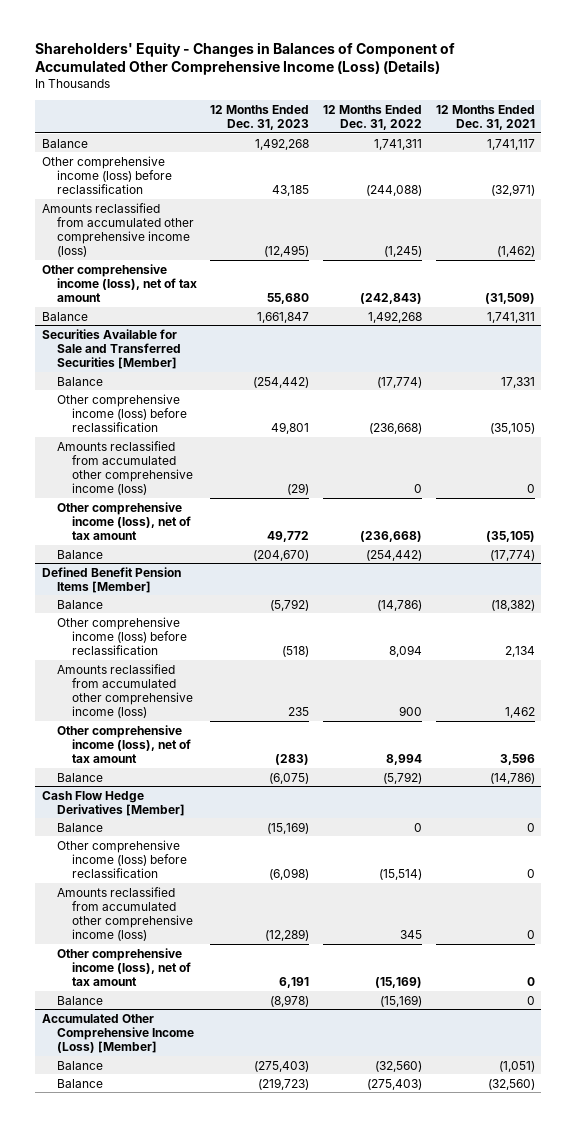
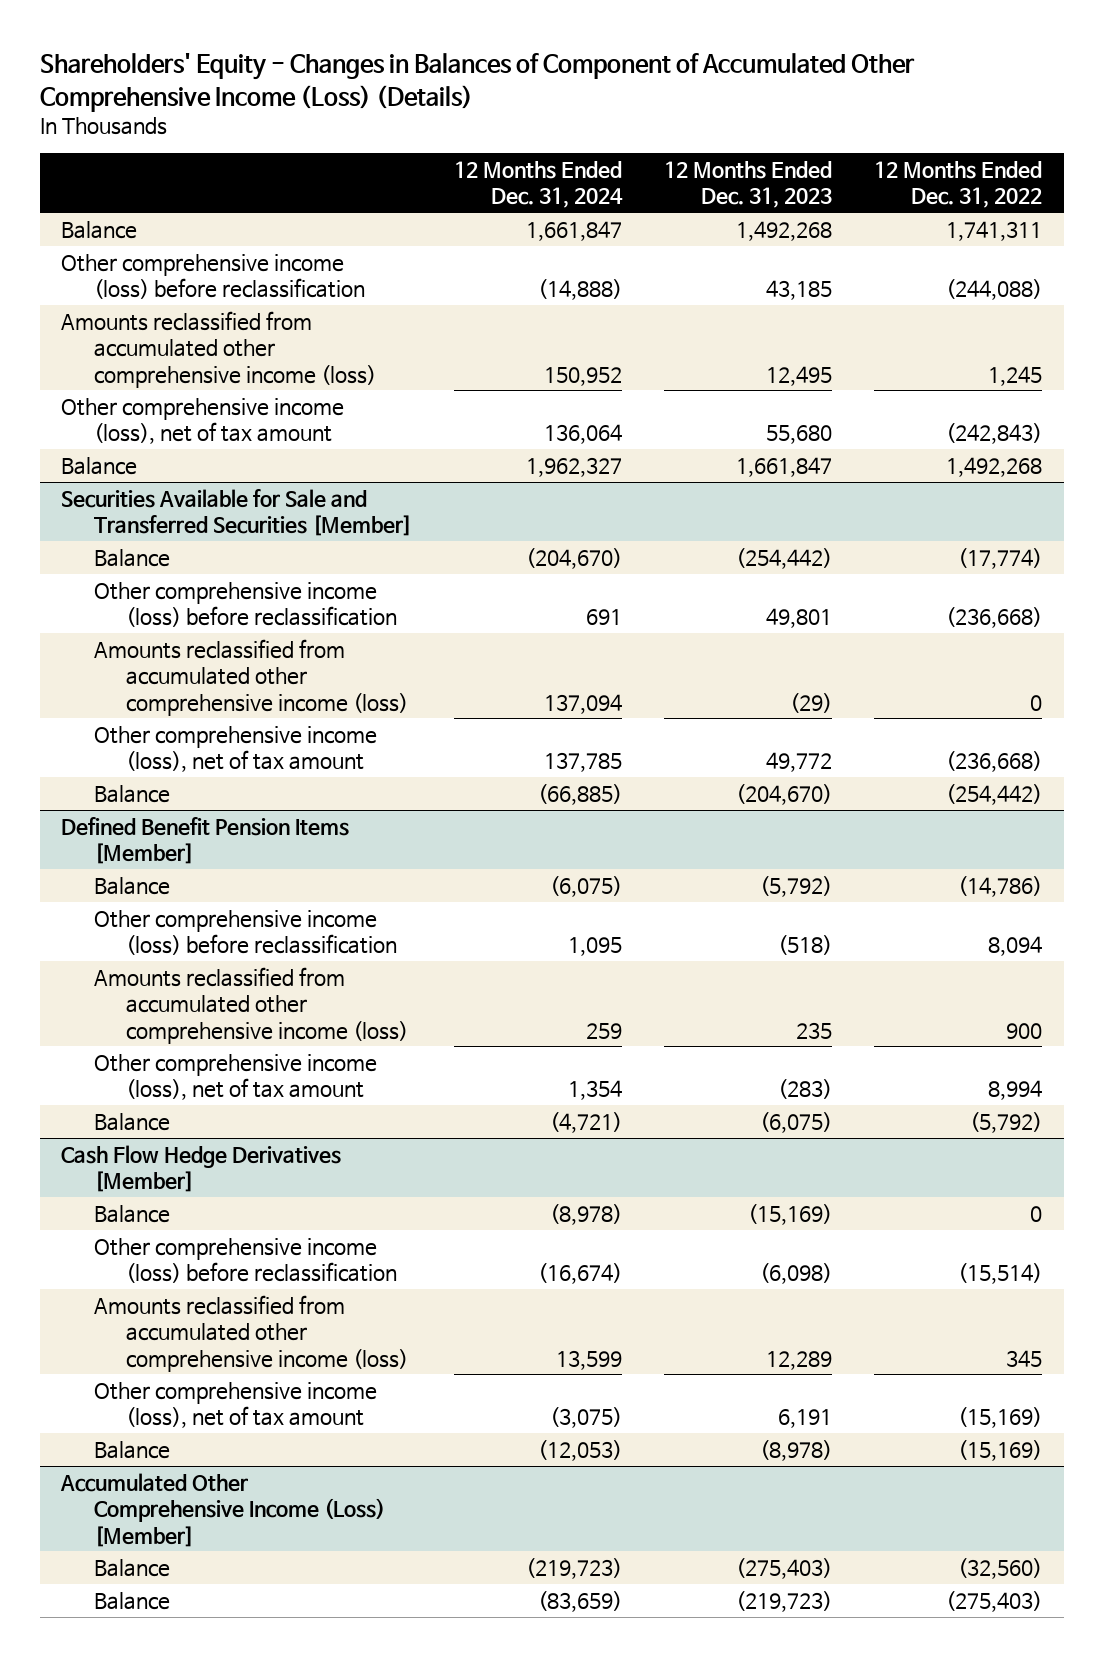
[435,104,535,130] 12 Months Ended Dec. 31, 2021 -> none
none -> [453,161,623,209] 12 Months Ended Dec. 31, 2024
[264,244,310,257] (12,495) -> [766,365,833,386] 12,495
[384,245,423,257] (1,245) -> [988,365,1043,386] 1,245
[265,928,310,941] (12,289) -> [766,1350,833,1370] 12,289

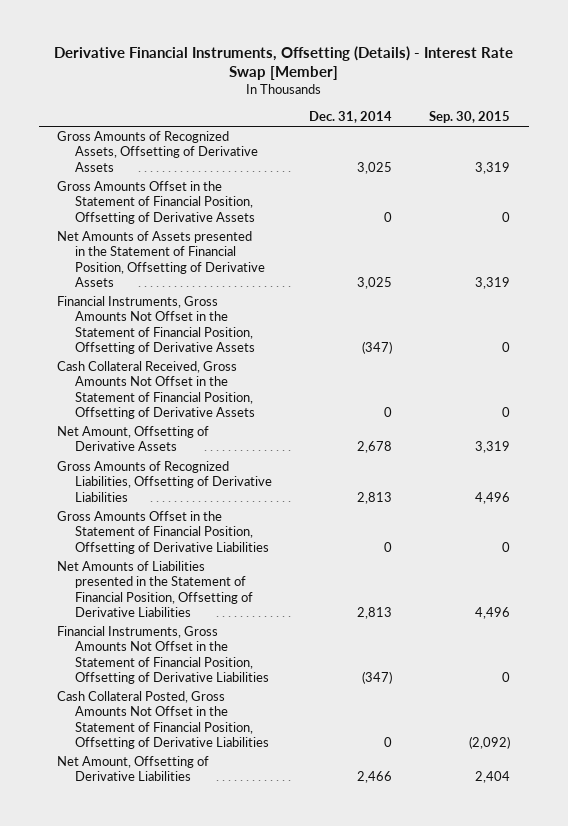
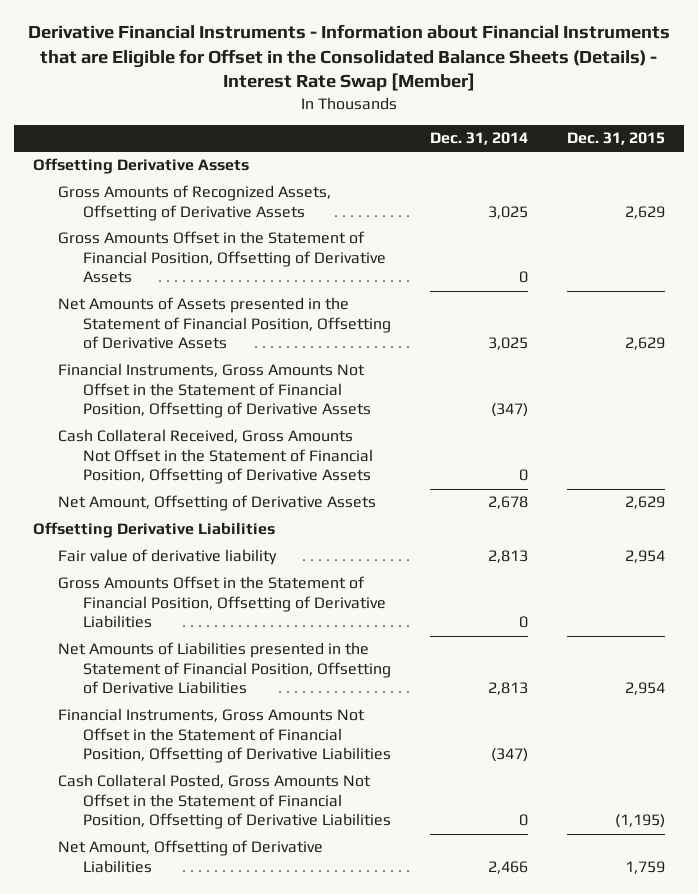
[53,45,513,81] Derivative Financial Instruments, Offsetting (Details) - Interest Rate Swap [Member] -> [27,24,670,92] Derivative Financial Instruments - Information about Financial Instruments that are Eligible for Offset in the Consolidated Balance Sheets (Details) - Interest Rate Swap [Member]
[429,110,511,123] Sep. 30, 2015 -> none
none -> [566,132,665,146] Dec. 31, 2015
none -> [33,158,250,175] Offsetting Derivative Assets
none -> [33,522,276,539] Offsetting Derivative Liabilities
[57,461,272,502] Gross Amounts of Recognized Liabilities, Offsetting of Derivative Liabilities -> [57,549,277,566] Fair value of derivative liability

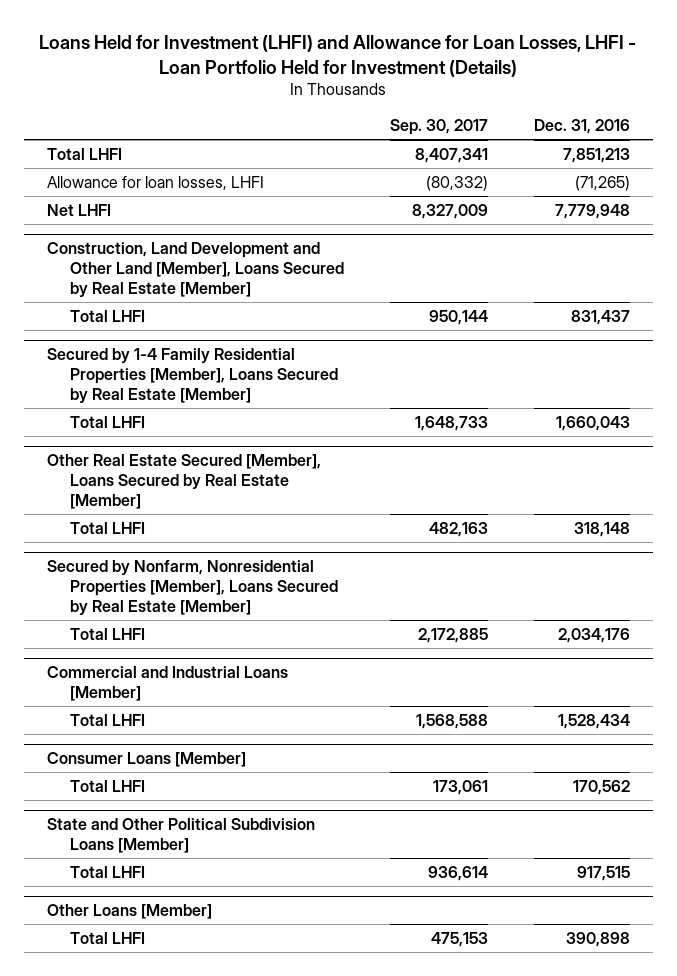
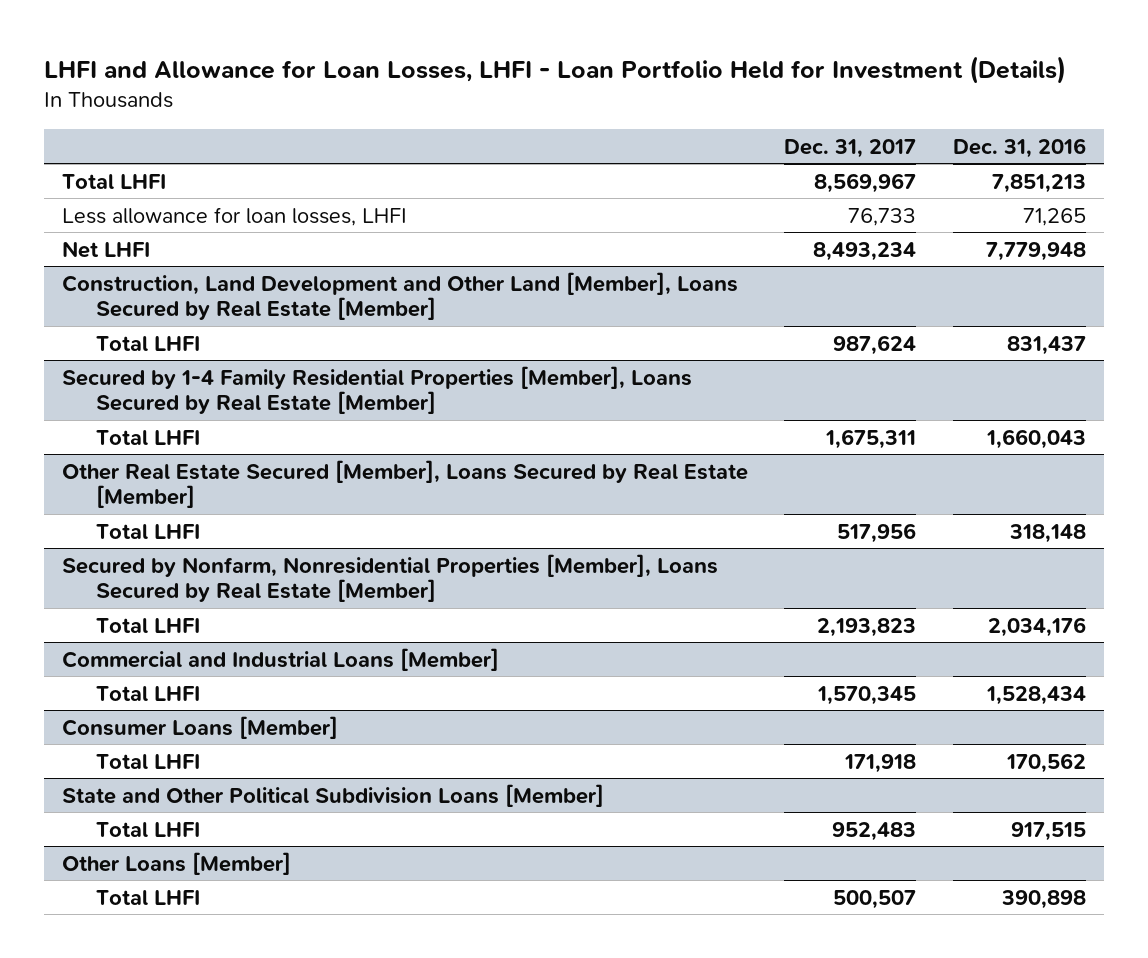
[39,34,637,77] Loans Held for Investment (LHFI) and Allowance for Loan Losses, LHFI - Loan Portfolio Held for Investment (Details) -> [43,55,1066,84] LHFI and Allowance for Loan Losses, LHFI - Loan Portfolio Held for Investment (Details)
[389,119,488,136] Sep. 30, 2017 -> none
none -> [784,138,917,158] Dec. 31, 2017
[46,175,264,190] Allowance for loan losses, LHFI -> [61,206,407,226] Less allowance for loan losses, LHFI
[574,175,630,191] (71,265) -> [1022,207,1086,226] 71,265

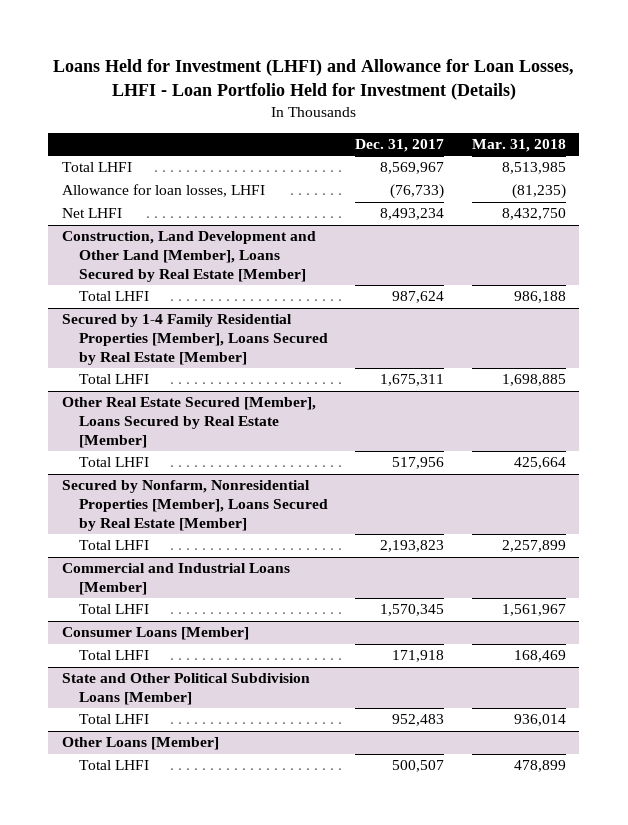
[43,55,1066,84] LHFI and Allowance for Loan Losses, LHFI - Loan Portfolio Held for Investment (Details) -> [52,59,574,101] Loans Held for Investment (LHFI) and Allowance for Loan Losses, LHFI - Loan Portfolio Held for Investment (Details)
[952,137,1086,158] Dec. 31, 2016 -> none
none -> [471,139,566,153] Mar. 31, 2018
[61,206,407,226] Less allowance for loan losses, LHFI -> [61,184,265,198] Allowance for loan losses, LHFI
[848,207,917,226] 76,733 -> [390,184,445,200] (76,733)

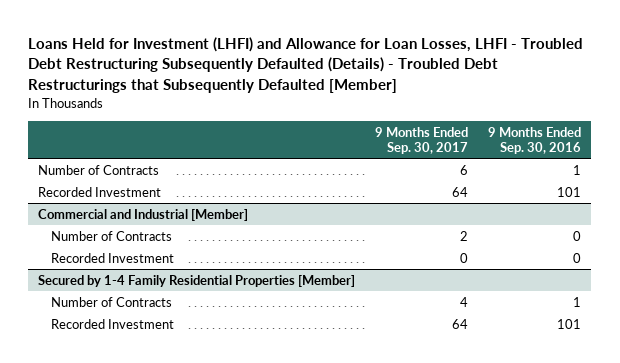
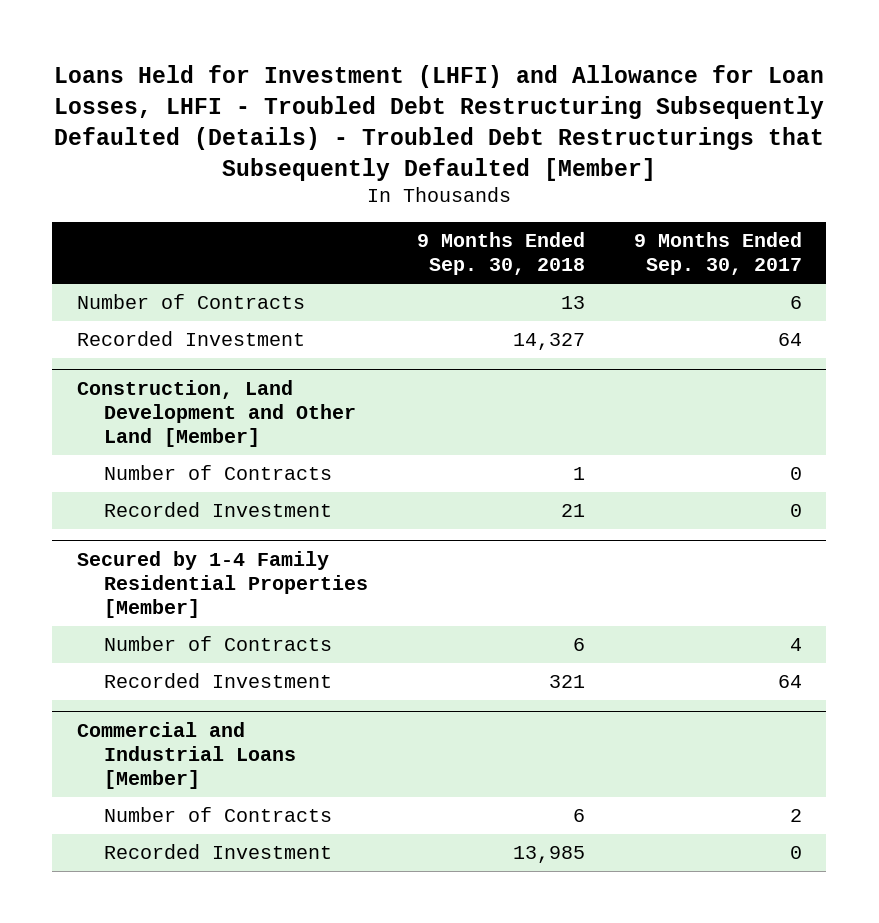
[488,126,582,155] 9 Months Ended Sep. 30, 2016 -> none
none -> [416,232,585,276] 9 Months Ended Sep. 30, 2018
[38,208,249,221] Commercial and Industrial [Member] -> [76,380,356,448] Construction, Land Development and Other Land [Member]
[460,230,469,241] 2 -> [789,467,802,481] 0
none -> [76,722,296,790] Commercial and Industrial Loans [Member]
none -> [103,807,332,823] Number of Contracts
none -> [103,844,332,860] Recorded Investment

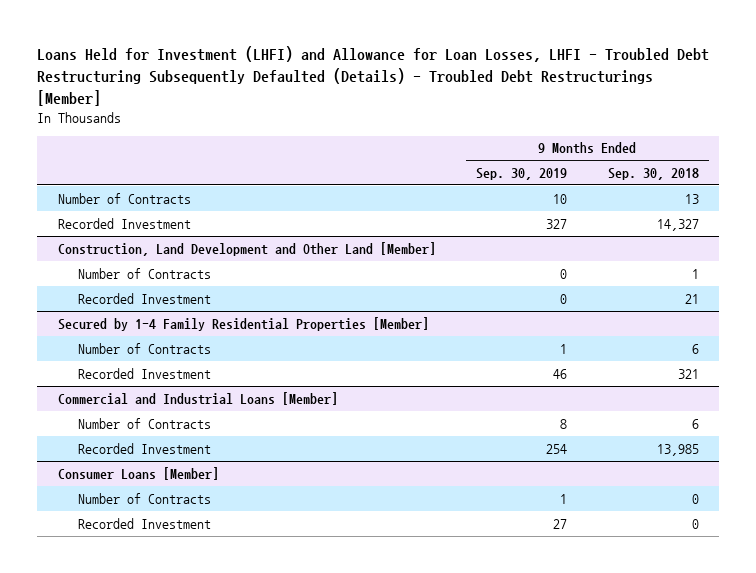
[54,65,825,181] Loans Held for Investment (LHFI) and Allowance for Loan Losses, LHFI - Troubled Debt Restructuring Subsequently Defaulted (Details) - Troubled Debt Restructurings that Subsequently Defaulted [Member] -> [37,46,710,106] Loans Held for Investment (LHFI) and Allowance for Loan Losses, LHFI - Troubled Debt Restructuring Subsequently Defaulted (Details) - Troubled Debt Restructurings [Member]
[633,232,802,276] 9 Months Ended Sep. 30, 2017 -> none
none -> [476,168,568,181] Sep. 30, 2019
none -> [57,466,219,480] Consumer Loans [Member]
none -> [78,492,212,504] Number of Contracts
none -> [78,517,212,529] Recorded Investment

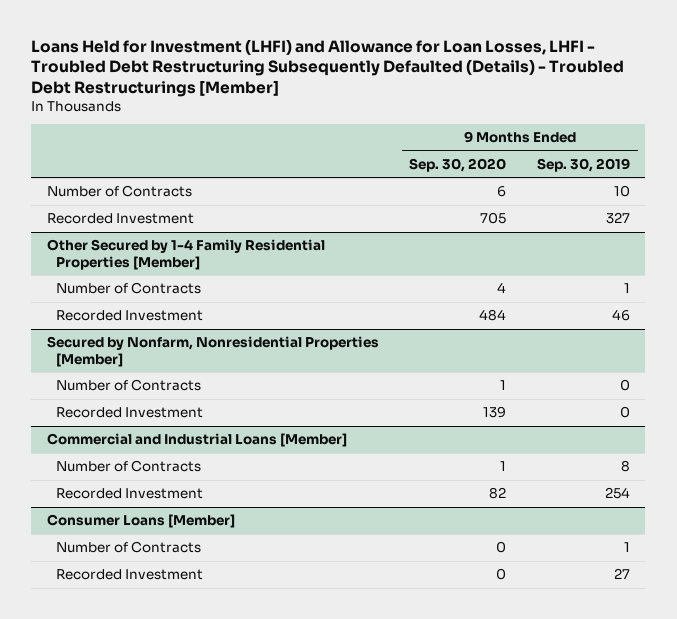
[607,168,699,181] Sep. 30, 2018 -> none
none -> [409,157,507,172] Sep. 30, 2020
[78,267,212,279] Number of Contracts -> none
[78,292,212,304] Recorded Investment -> none
[57,316,429,331] Secured by 1-4 Family Residential Properties [Member] -> none
[57,241,436,256] Construction, Land Development and Other Land [Member] -> [46,239,325,270] Other Secured by 1-4 Family Residential Properties [Member]
none -> [46,336,379,367] Secured by Nonfarm, Nonresidential Properties [Member]
none -> [55,379,201,392] Number of Contracts
none -> [55,407,203,419] Recorded Investment

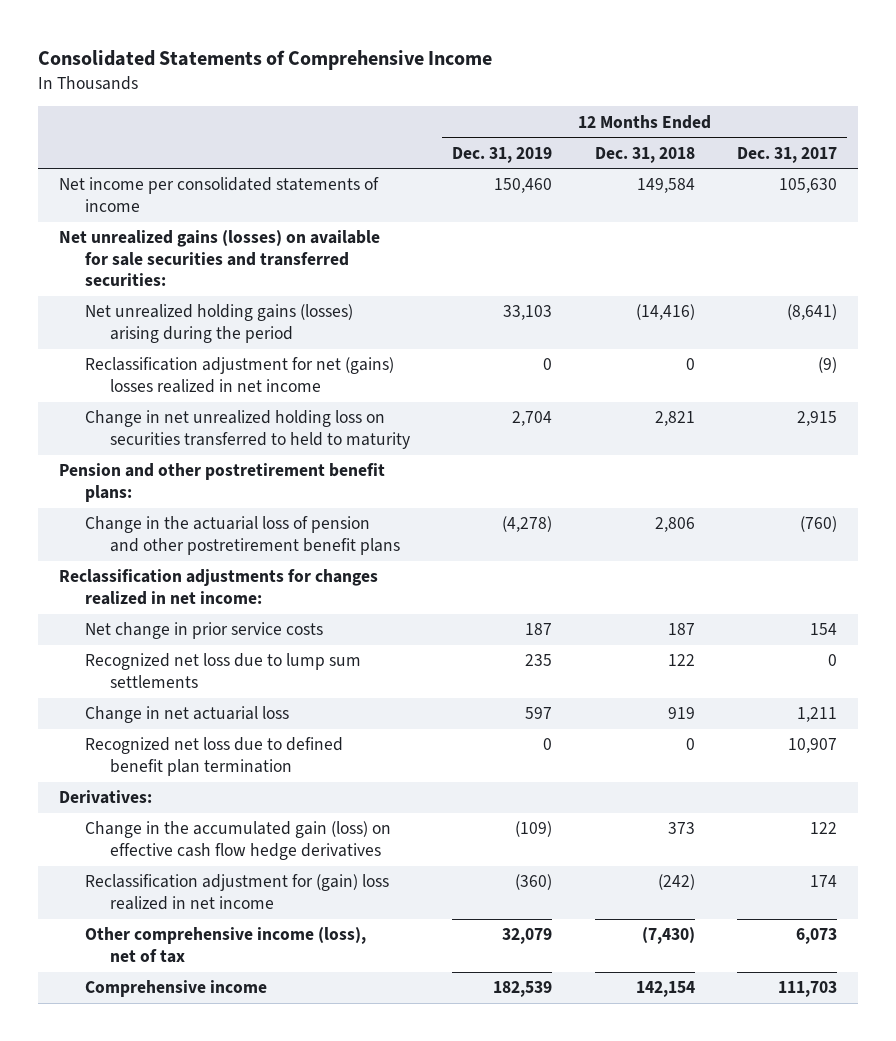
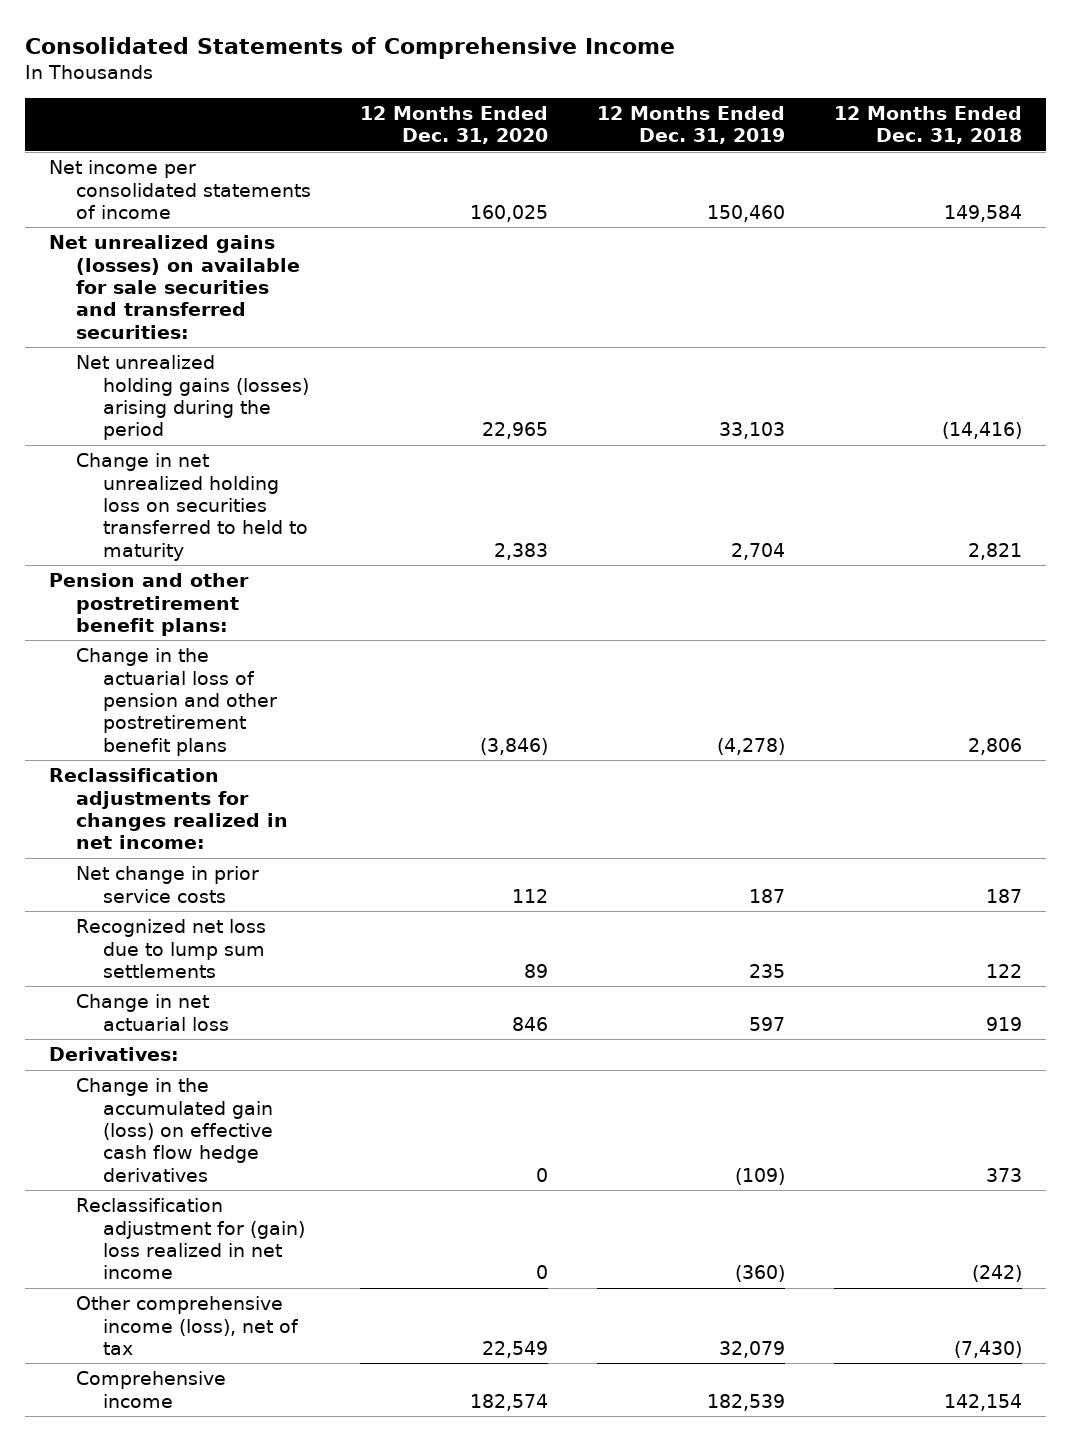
[736,146,837,163] Dec. 31, 2017 -> none
none -> [359,105,548,145] 12 Months Ended Dec. 31, 2020
[84,357,394,393] Reclassification adjustment for net (gains) losses realized in net income -> none
[84,737,343,776] Recognized net loss due to defined benefit plan termination -> none

